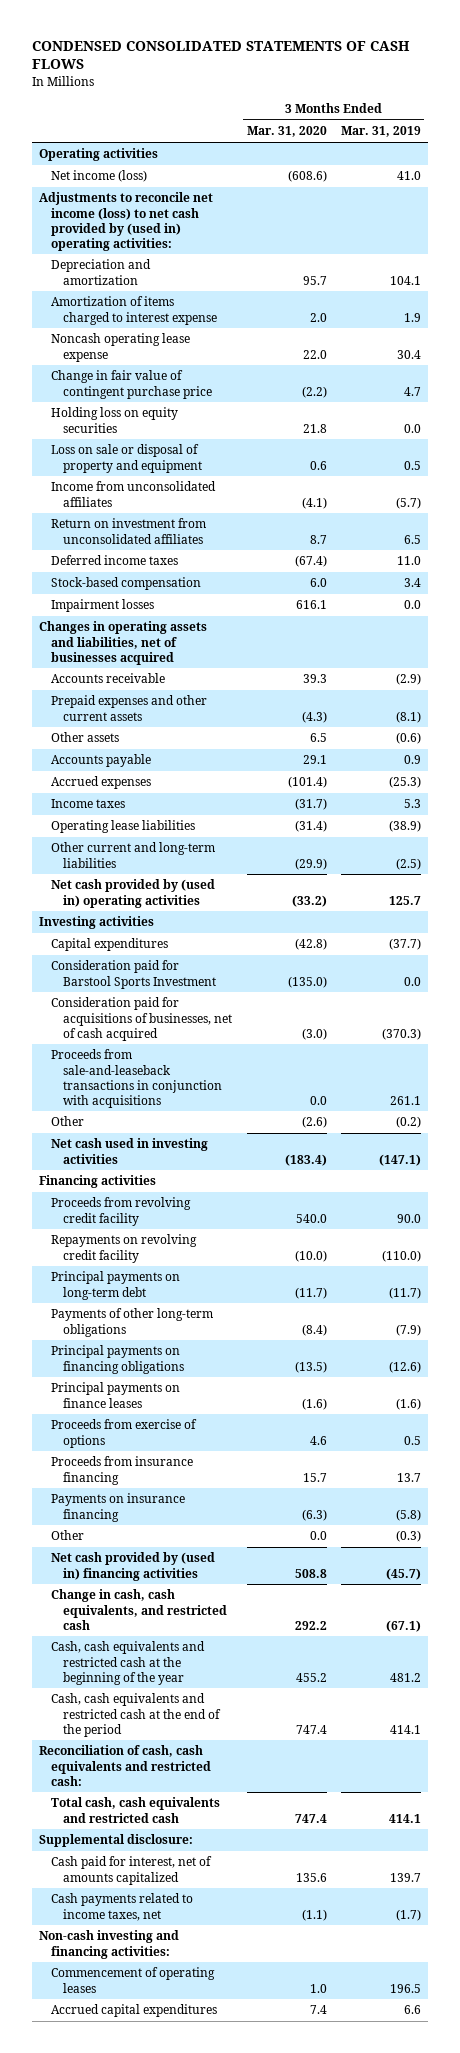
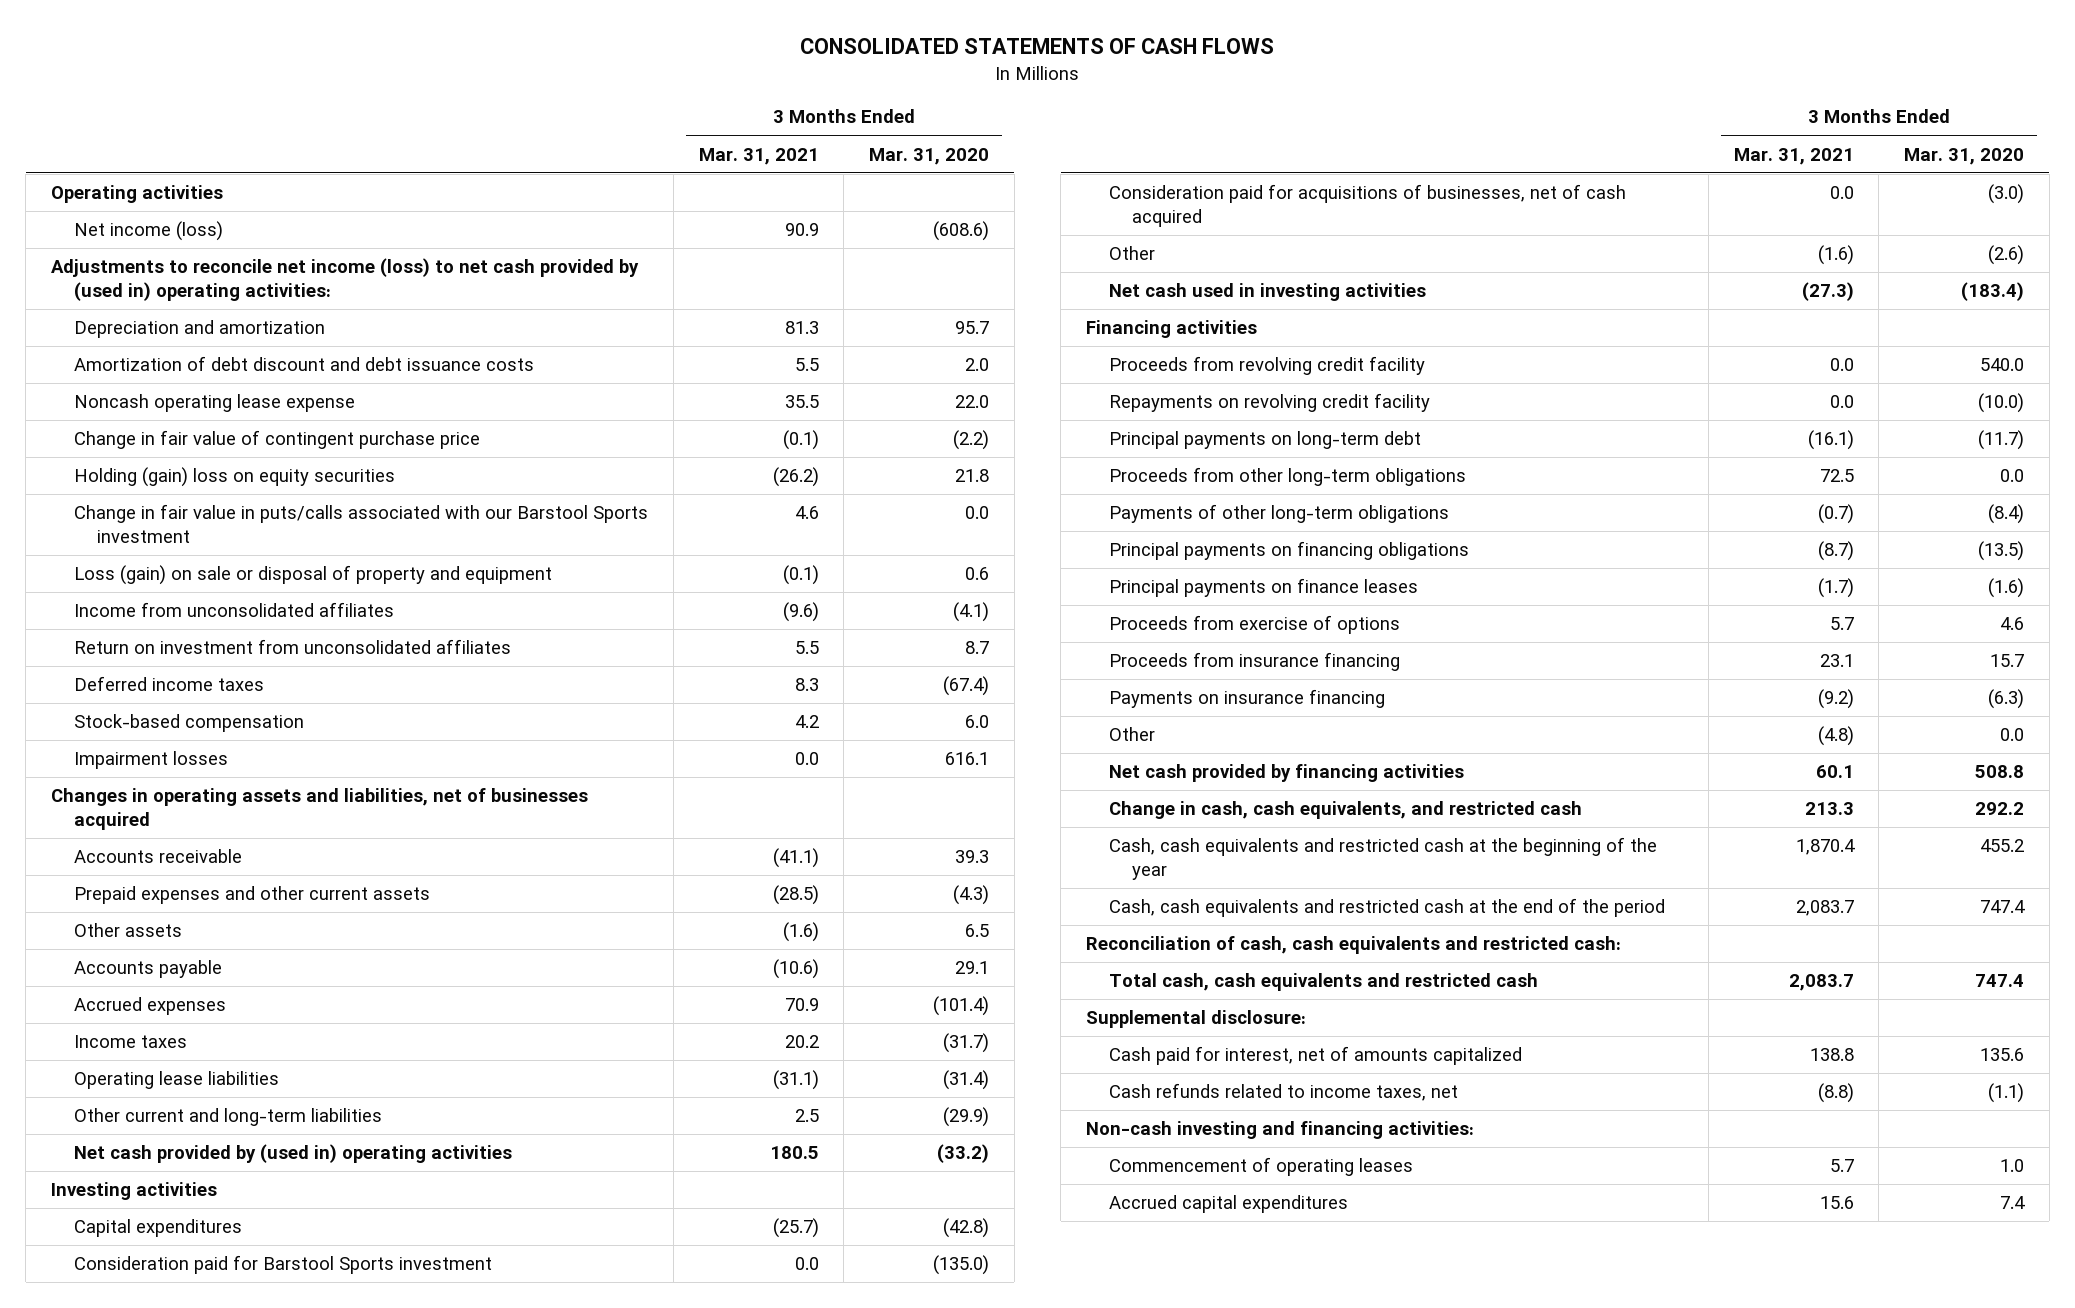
[32,40,411,70] CONDENSED CONSOLIDATED STATEMENTS OF CASH FLOWS -> [800,38,1275,55] CONSOLIDATED STATEMENTS OF CASH FLOWS
[340,126,421,138] Mar. 31, 2019 -> none
none -> [698,147,819,165] Mar. 31, 2021
[51,296,218,325] Amortization of items charged to interest expense -> [74,356,535,372] Amortization of debt discount and debt issuance costs
[51,407,179,433] Holding loss on equity securities -> [74,467,396,488] Holding (gain) loss on equity securities
none -> [74,504,649,543] Change in fair value in puts/calls associated with our Barstool Sports investment
[51,444,203,473] Loss on sale or disposal of property and equipment -> [74,565,553,586] Loss (gain) on sale or disposal of property and equipment
[51,960,217,989] Consideration paid for Barstool Sports Investment -> [74,1255,493,1275] Consideration paid for Barstool Sports investment
[51,1049,223,1108] Proceeds from sale-and-leaseback transactions in conjunction with acquisitions -> none
none -> [1109,467,1467,487] Proceeds from other long-term obligations
[51,1552,216,1581] Net cash provided by (used in) financing activities -> [1109,764,1465,783] Net cash provided by financing activities
[51,1893,194,1921] Cash payments related to income taxes, net -> [1109,1083,1459,1102] Cash refunds related to income taxes, net

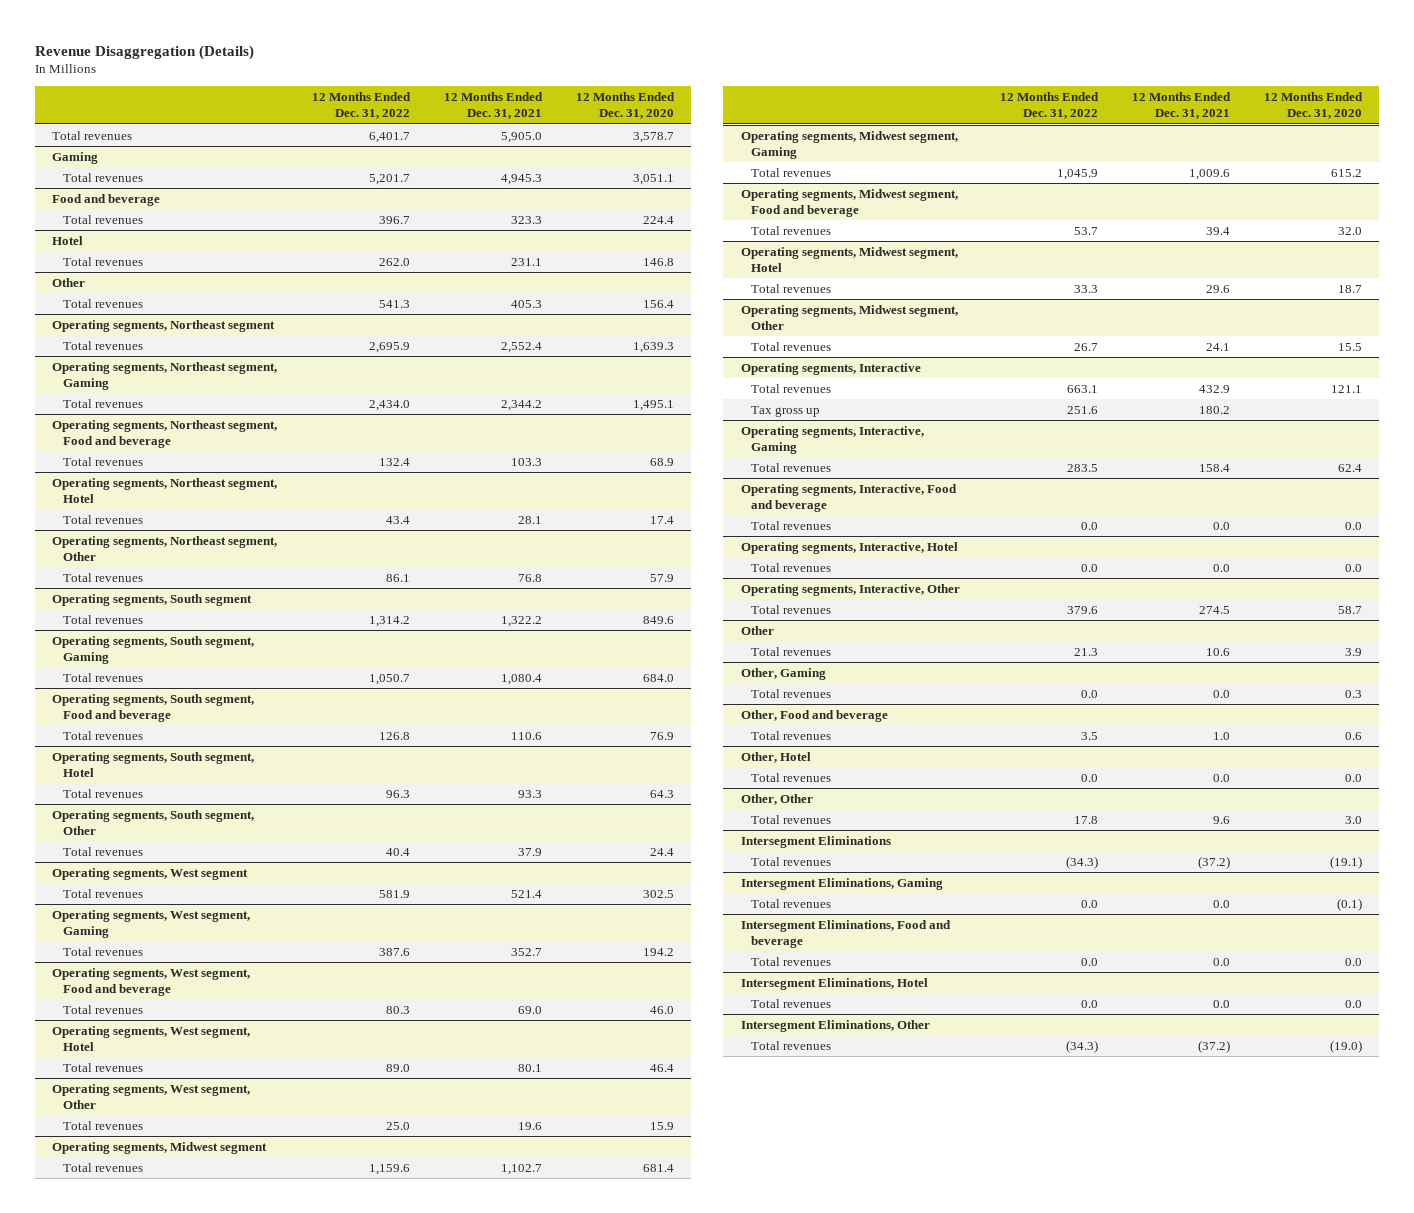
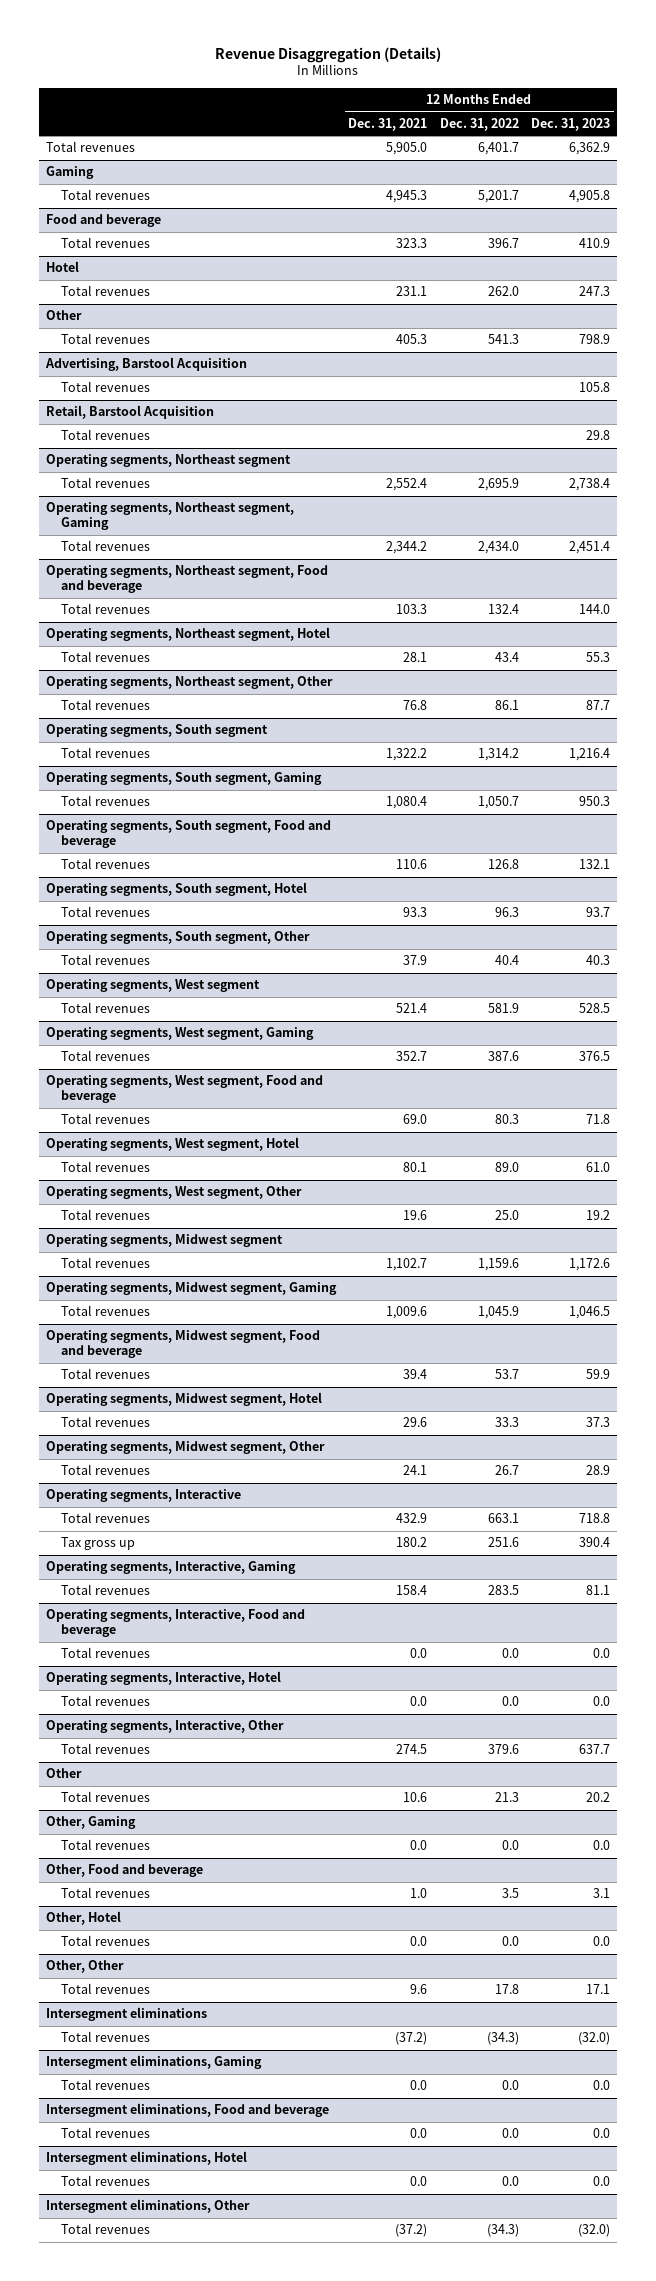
[575,92,675,120] 12 Months Ended Dec. 31, 2020 -> none
none -> [531,117,611,131] Dec. 31, 2023
none -> [44,357,247,372] Advertising, Barstool Acquisition
none -> [61,381,151,393] Total revenues
none -> [45,405,214,420] Retail, Barstool Acquisition
none -> [61,429,151,441] Total revenues
[740,835,891,848] Intersegment Eliminations -> [45,2007,207,2022] Intersegment eliminations
[740,877,943,890] Intersegment Eliminations, Gaming -> [45,2055,262,2070] Intersegment eliminations, Gaming
[740,919,951,948] Intersegment Eliminations, Food and beverage -> [45,2103,329,2118] Intersegment eliminations, Food and beverage
[740,977,928,990] Intersegment Eliminations, Hotel -> [45,2151,247,2166] Intersegment eliminations, Hotel
[740,1019,930,1032] Intersegment Eliminations, Other -> [45,2199,250,2214] Intersegment eliminations, Other

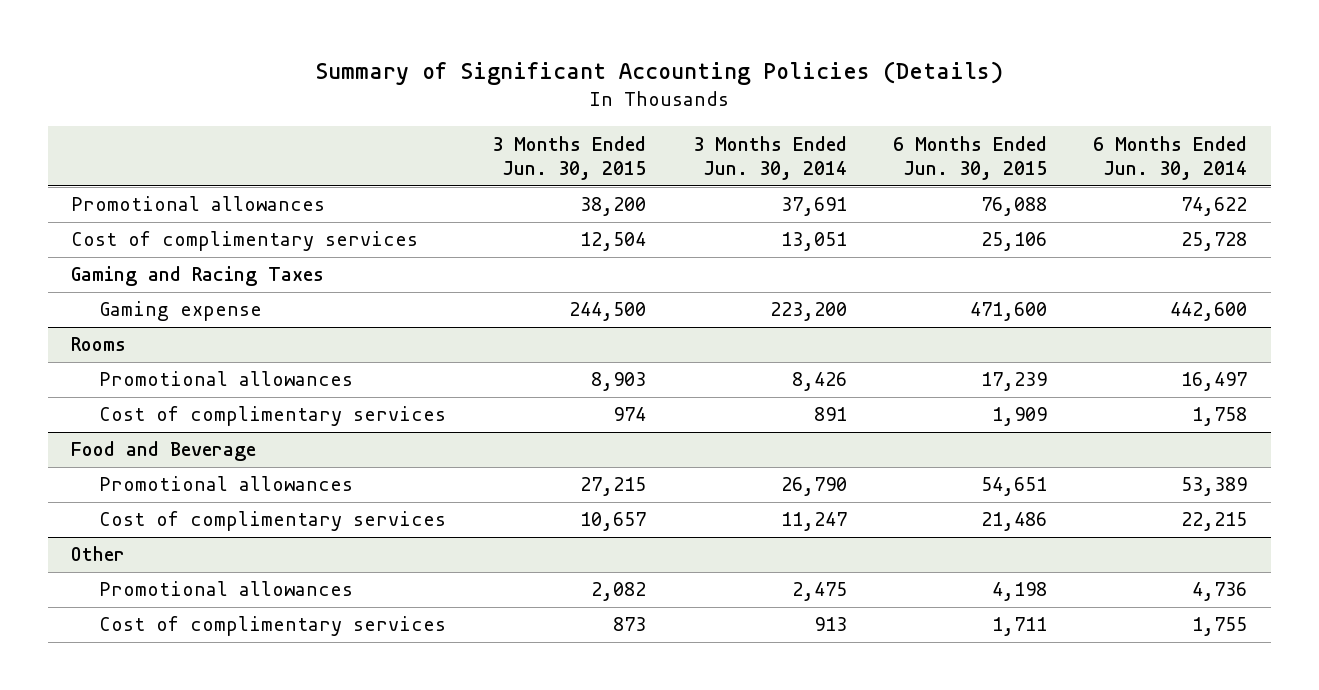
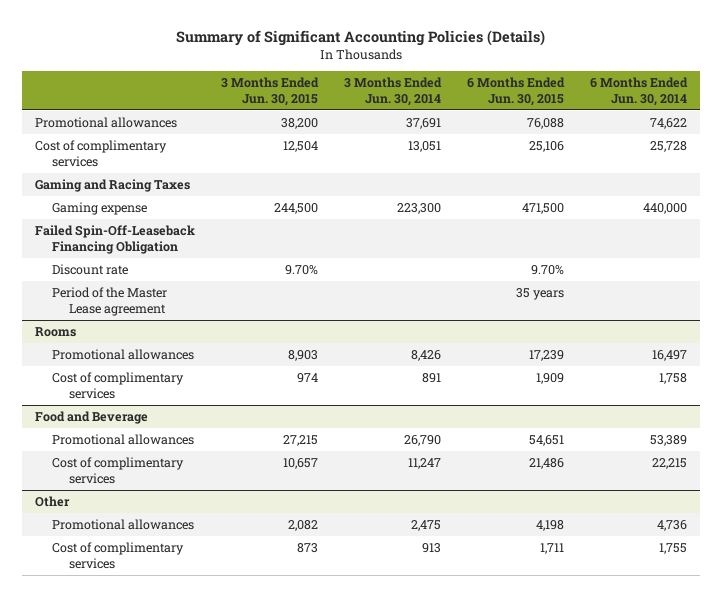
[769,302,847,322] 223,200 -> [397,203,442,215] 223,300
[970,302,1048,322] 471,600 -> [522,203,565,215] 471,500
[1170,302,1248,322] 442,600 -> [643,203,688,215] 440,000
none -> [35,225,196,254] Failed Spin-Off-Leaseback Financing Obligation
none -> [51,264,128,276] Discount rate
none -> [51,287,167,316] Period of the Master Lease agreement

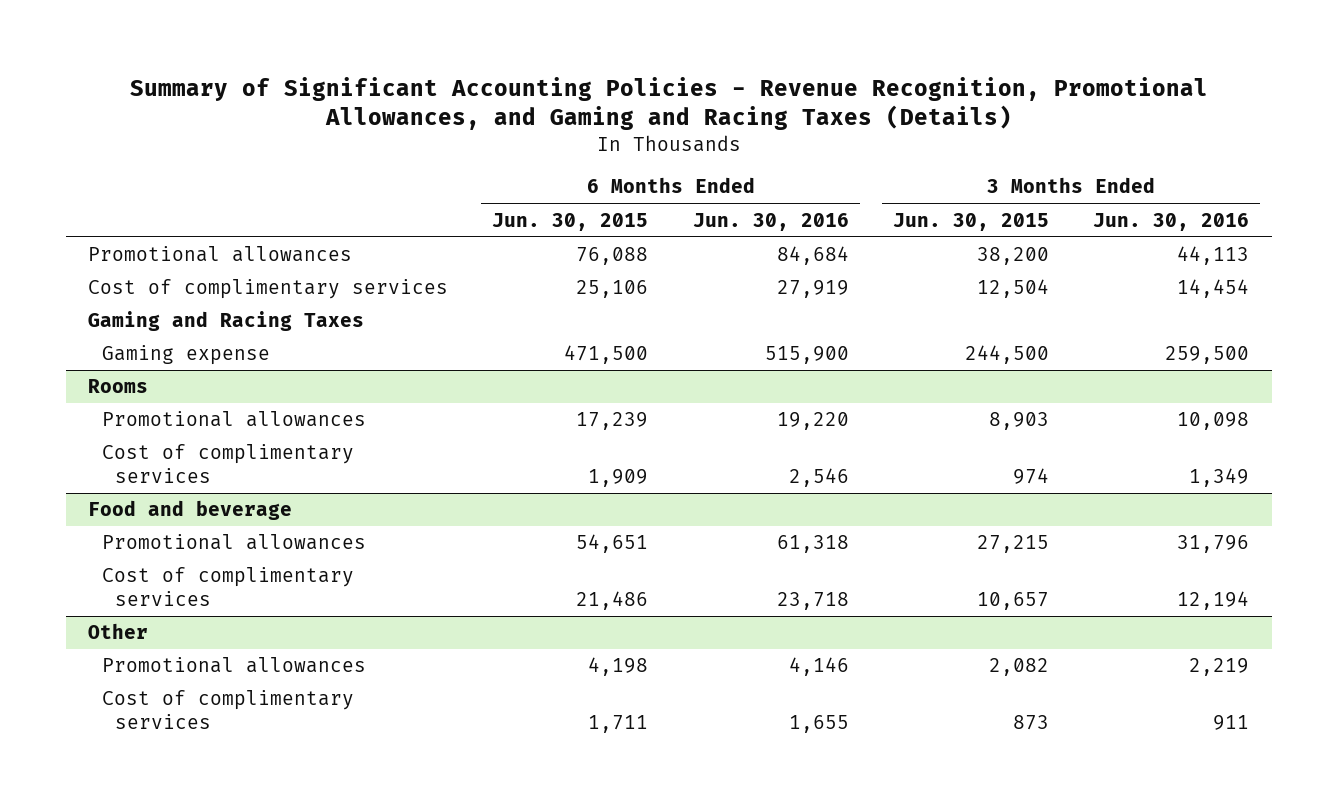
[176,29,546,46] Summary of Significant Accounting Policies (Details) -> [129,76,1208,130] Summary of Significant Accounting Policies - Revenue Recognition, Promotional Allowances, and Gaming and Racing Taxes (Details)
[344,77,443,106] 3 Months Ended Jun. 30, 2014 -> none
[590,77,689,106] 6 Months Ended Jun. 30, 2014 -> none
none -> [692,212,849,231] Jun. 30, 2016
none -> [1093,212,1250,231] Jun. 30, 2016
[35,225,196,254] Failed Spin-Off-Leaseback Financing Obligation -> none
[51,264,128,276] Discount rate -> none
[51,287,167,316] Period of the Master Lease agreement -> none
[35,411,149,425] Food and Beverage -> [88,500,293,521] Food and beverage

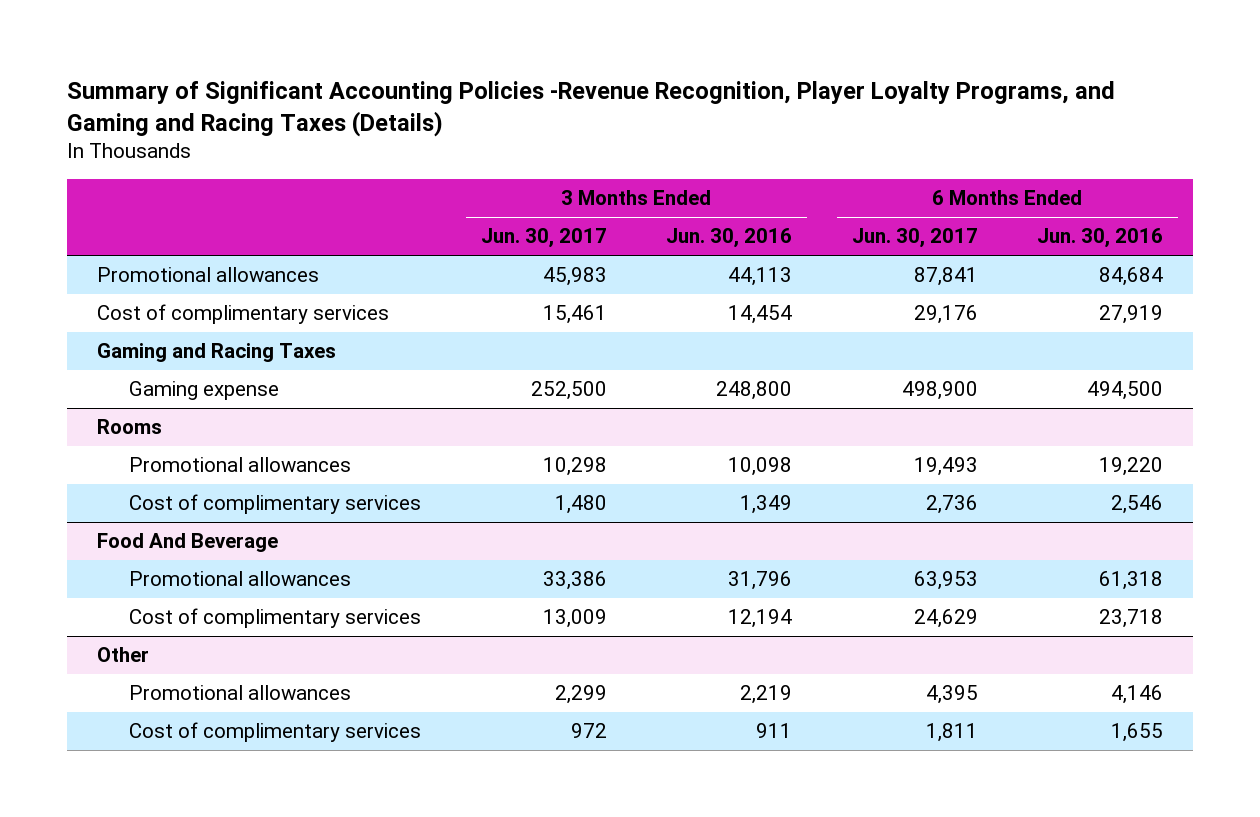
[129,76,1208,130] Summary of Significant Accounting Policies - Revenue Recognition, Promotional Allowances, and Gaming and Racing Taxes (Details) -> [66,80,1115,137] Summary of Significant Accounting Policies -Revenue Recognition, Player Loyalty Programs, and Gaming and Racing Taxes (Details)
[492,212,649,231] Jun. 30, 2015 -> none
[893,212,1050,231] Jun. 30, 2015 -> none
none -> [480,228,607,249] Jun. 30, 2017
none -> [851,228,978,249] Jun. 30, 2017
[764,346,849,365] 515,900 -> [1086,381,1163,401] 494,500
[1165,346,1250,365] 259,500 -> [716,381,793,401] 248,800
[88,500,293,521] Food and beverage -> [96,533,278,553] Food And Beverage

